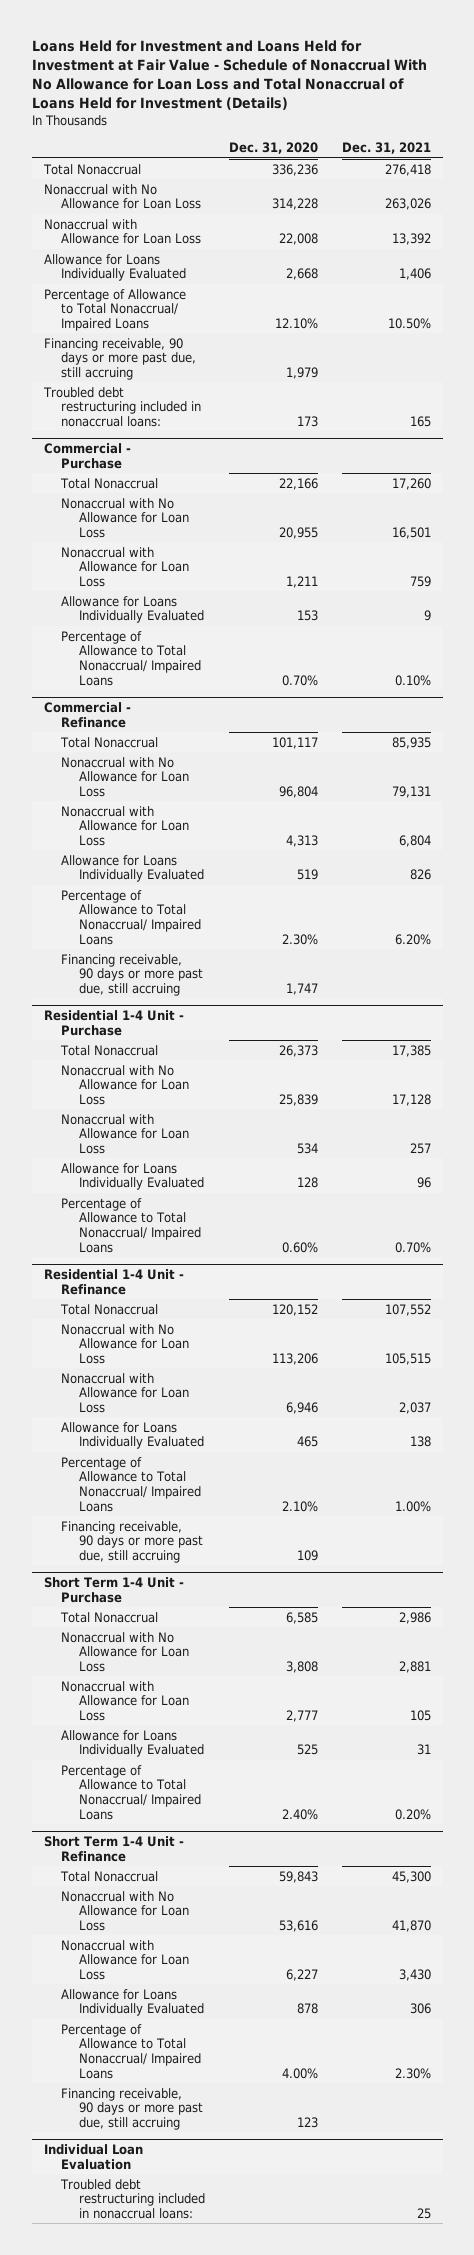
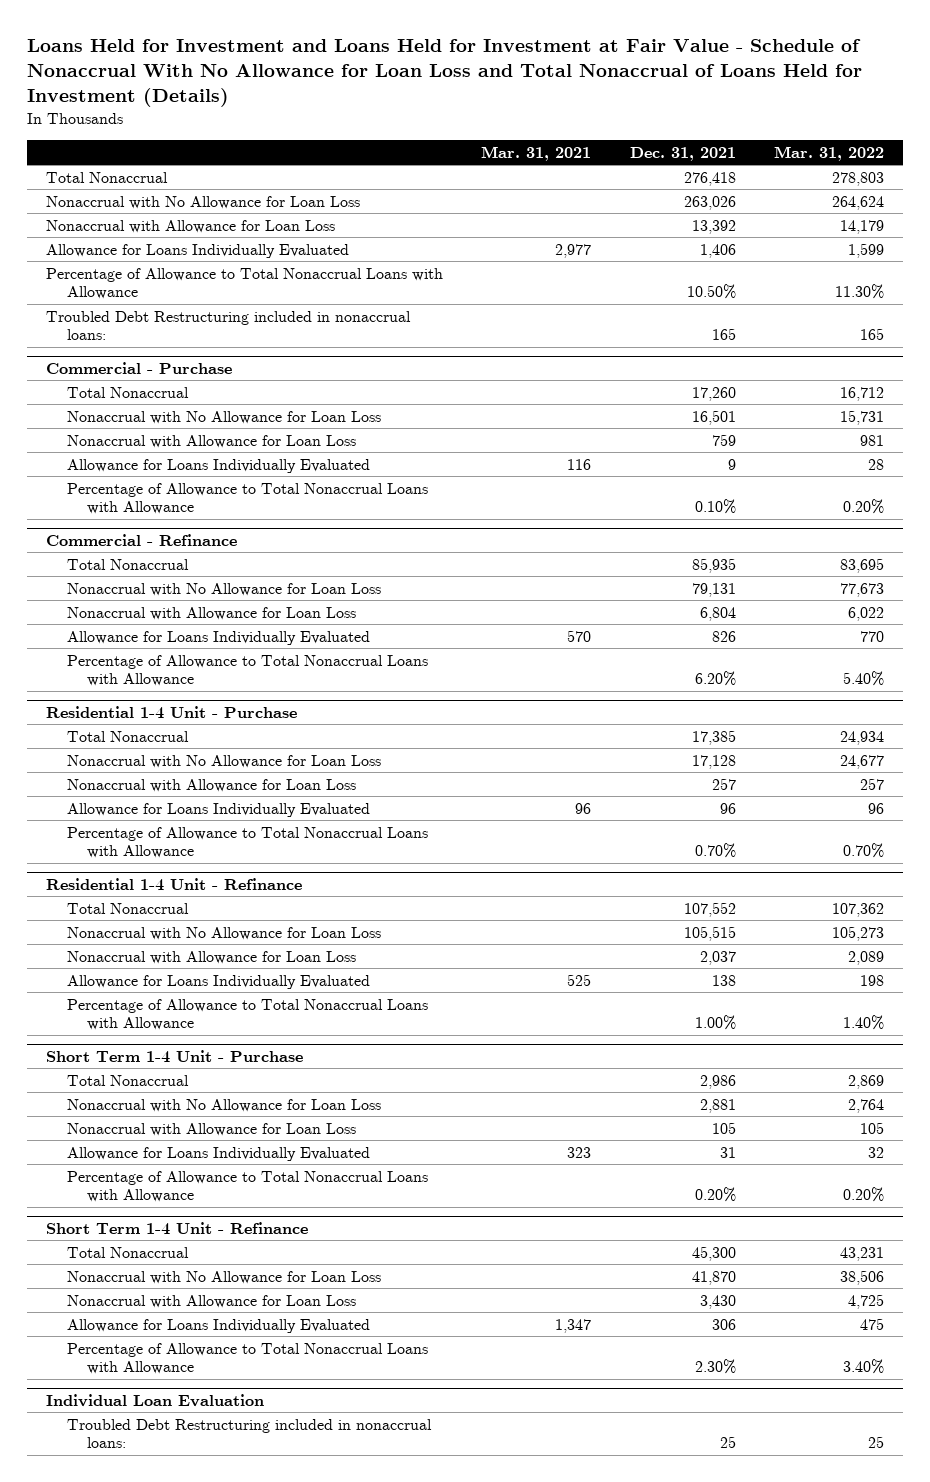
[229,142,319,155] Dec. 31, 2020 -> none
none -> [481,145,592,161] Mar. 31, 2021
none -> [773,145,884,161] Mar. 31, 2022
[43,337,197,380] Financing receivable, 90 days or more past due, still accruing -> none
[43,288,186,331] Percentage of Allowance to Total Nonaccrual/ Impaired Loans -> [46,267,444,300] Percentage of Allowance to Total Nonaccrual Loans with Allowance
[42,386,202,427] Troubled debt restructuring included in nonaccrual loans: -> [46,310,412,341] Troubled Debt Restructuring included in nonaccrual loans:
[61,630,202,686] Percentage of Allowance to Total Nonaccrual/ Impaired Loans -> [66,482,428,515] Percentage of Allowance to Total Nonaccrual Loans with Allowance
[61,953,204,996] Financing receivable, 90 days or more past due, still accruing -> none
[61,889,202,945] Percentage of Allowance to Total Nonaccrual/ Impaired Loans -> [66,654,428,687] Percentage of Allowance to Total Nonaccrual Loans with Allowance
[61,1197,202,1253] Percentage of Allowance to Total Nonaccrual/ Impaired Loans -> [66,826,428,859] Percentage of Allowance to Total Nonaccrual Loans with Allowance
[61,1520,204,1563] Financing receivable, 90 days or more past due, still accruing -> none
[61,1456,202,1512] Percentage of Allowance to Total Nonaccrual/ Impaired Loans -> [66,998,428,1031] Percentage of Allowance to Total Nonaccrual Loans with Allowance
[61,1764,202,1820] Percentage of Allowance to Total Nonaccrual/ Impaired Loans -> [66,1170,428,1203] Percentage of Allowance to Total Nonaccrual Loans with Allowance
[61,2087,204,2130] Financing receivable, 90 days or more past due, still accruing -> none
[61,2023,202,2079] Percentage of Allowance to Total Nonaccrual/ Impaired Loans -> [66,1342,428,1375] Percentage of Allowance to Total Nonaccrual Loans with Allowance
[60,2178,206,2219] Troubled debt restructuring included in nonaccrual loans: -> [66,1418,432,1449] Troubled Debt Restructuring included in nonaccrual loans:

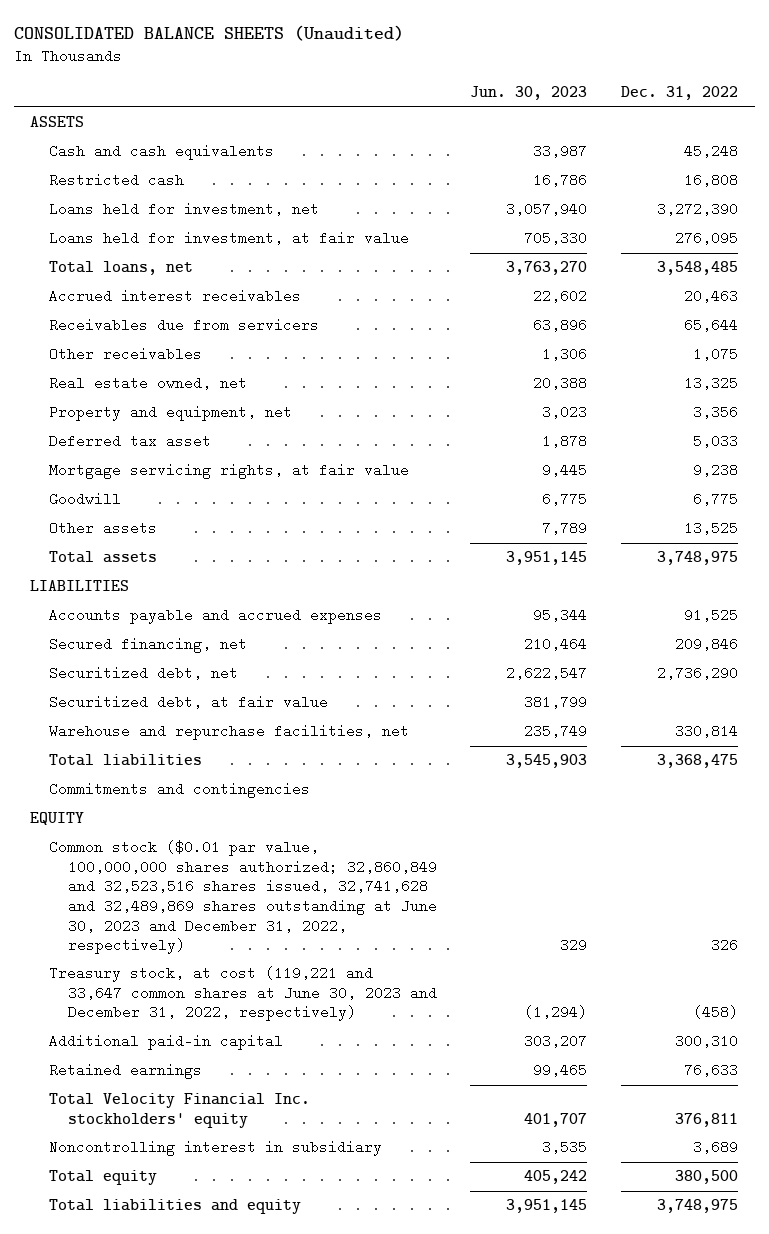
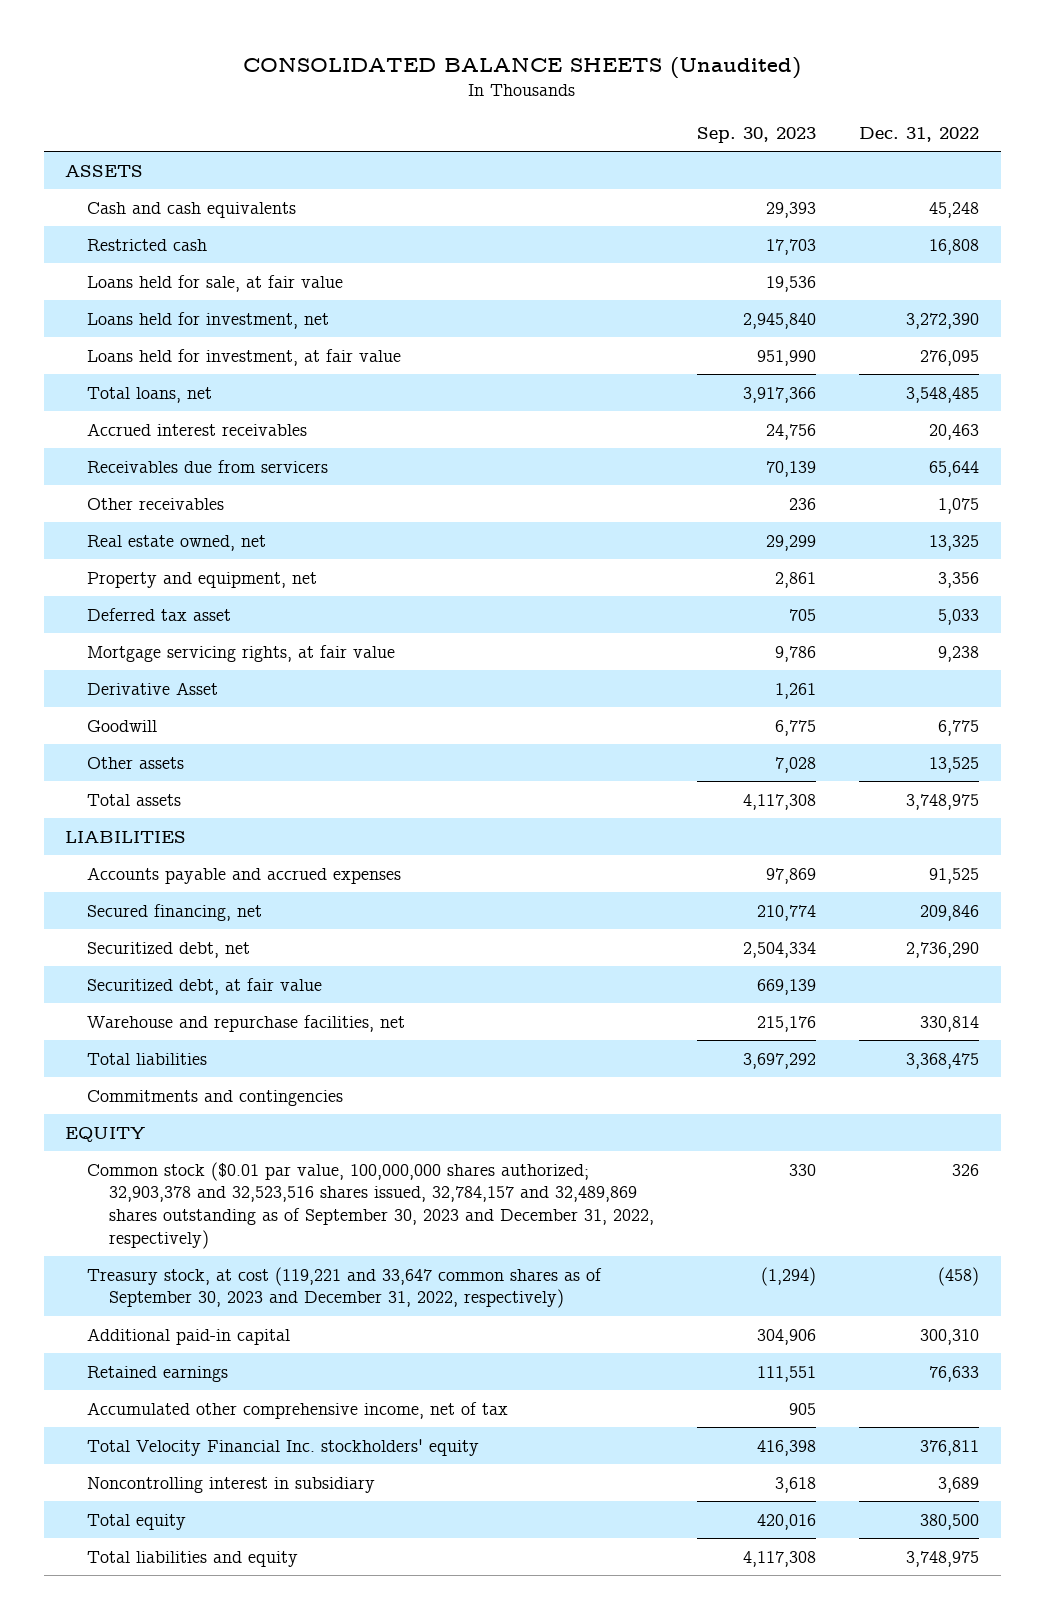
[470,86,588,101] Jun. 30, 2023 -> none
none -> [697,126,817,143] Sep. 30, 2023
none -> [87,274,344,292] Loans held for sale, at fair value
none -> [87,681,219,695] Derivative Asset
[49,840,437,955] Common stock ($0.01 par value, 100,000,000 shares authorized; 32,860,849 and 32,523,516 shares issued, 32,741,628 and 32,489,869 shares outstanding at June 30, 2023 and December 31, 2022, respectively) -> [87,1161,655,1250] Common stock ($0.01 par value, 100,000,000 shares authorized; 32,903,378 and 32,523,516 shares issued, 32,784,157 and 32,489,869 shares outstanding as of September 30, 2023 and December 31, 2022, respectively)
[49,966,437,1022] Treasury stock, at cost (119,221 and 33,647 common shares at June 30, 2023 and December 31, 2022, respectively) -> [87,1266,603,1309] Treasury stock, at cost (119,221 and 33,647 common shares as of September 30, 2023 and December 31, 2022, respectively)
none -> [87,1401,509,1419] Accumulated other comprehensive income, net of tax

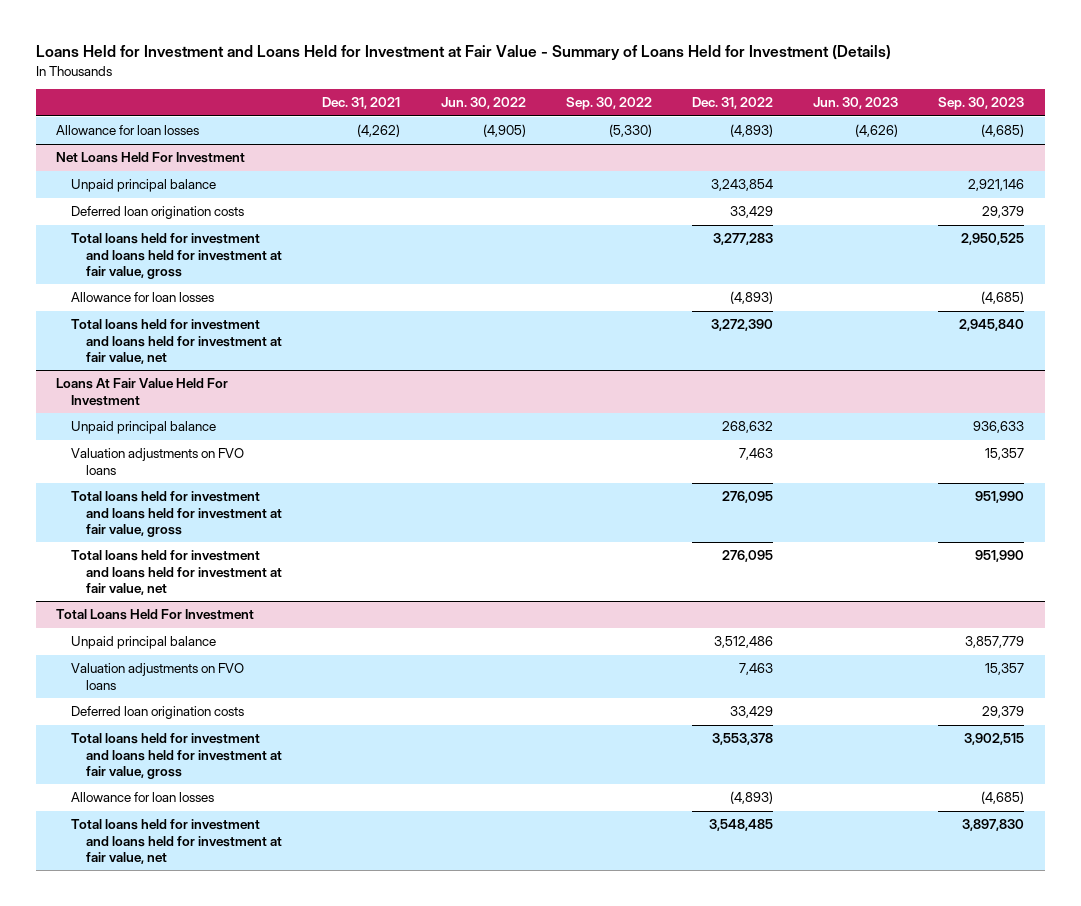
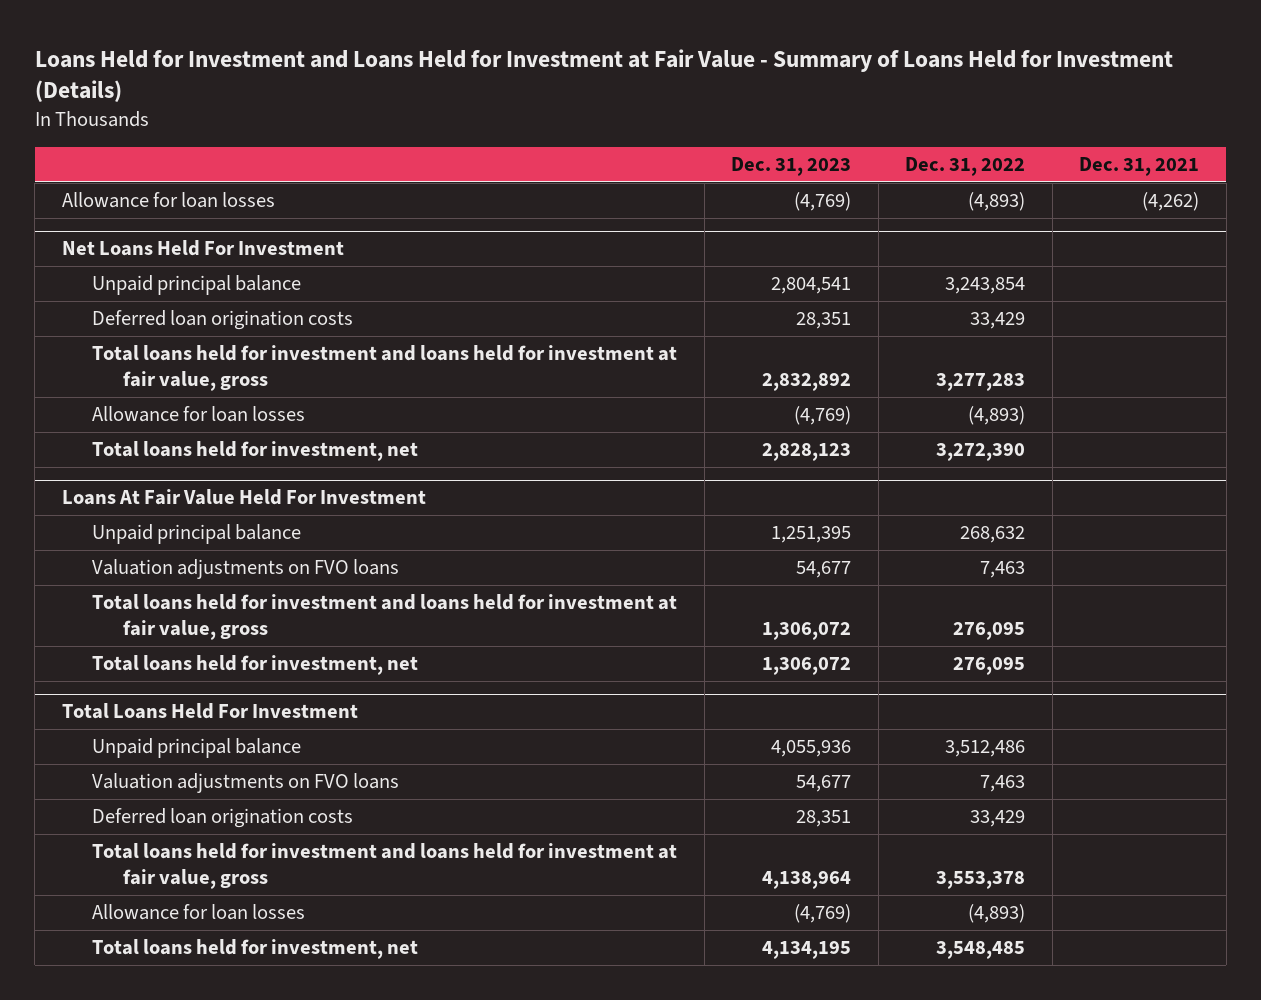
[440,97,526,110] Jun. 30, 2022 -> none
[565,97,652,111] Sep. 30, 2022 -> none
[813,97,899,110] Jun. 30, 2023 -> none
[938,97,1025,111] Sep. 30, 2023 -> none
none -> [731,157,852,177] Dec. 31, 2023
[71,319,283,364] Total loans held for investment and loans held for investment at fair value, net -> [92,441,419,462] Total loans held for investment, net
[71,550,283,595] Total loans held for investment and loans held for investment at fair value, net -> [92,655,419,676] Total loans held for investment, net
[71,819,283,864] Total loans held for investment and loans held for investment at fair value, net -> [92,939,419,960] Total loans held for investment, net

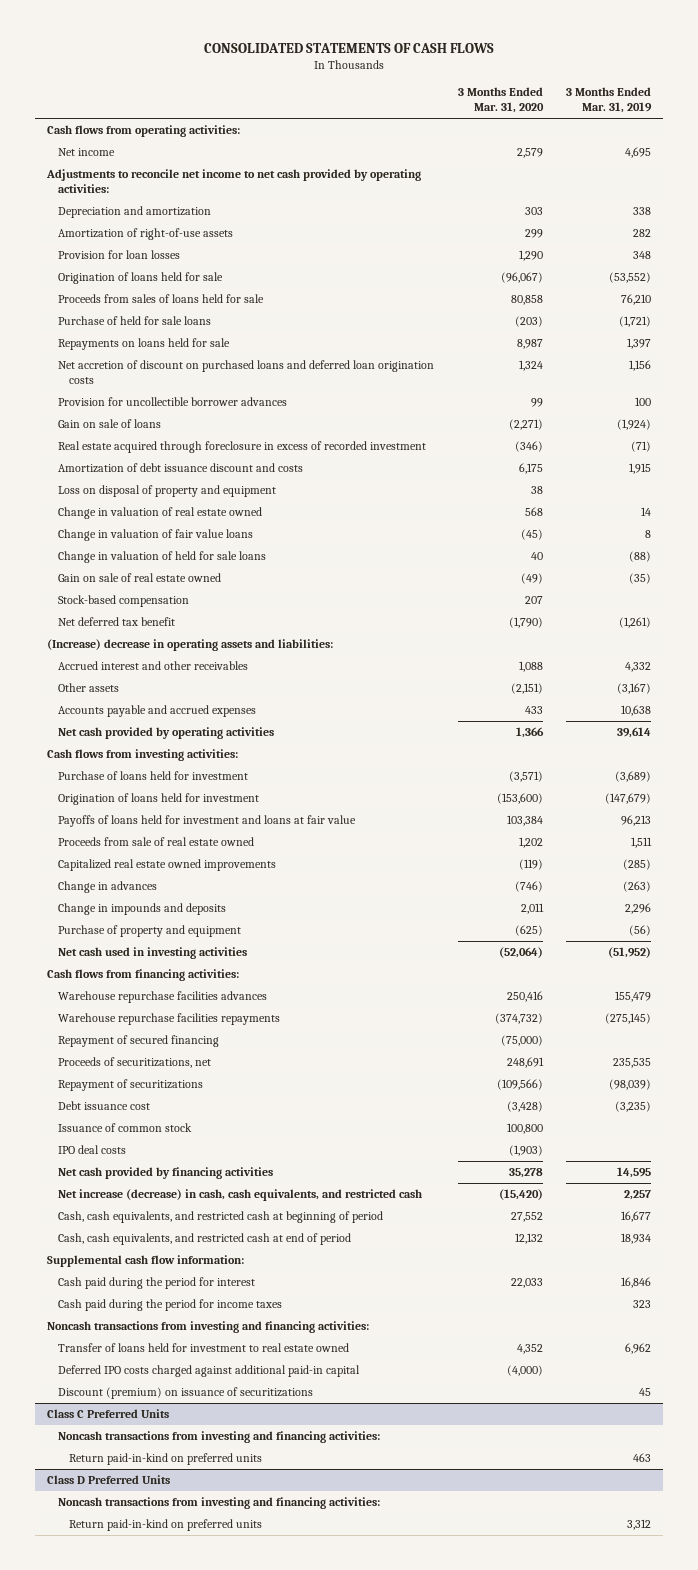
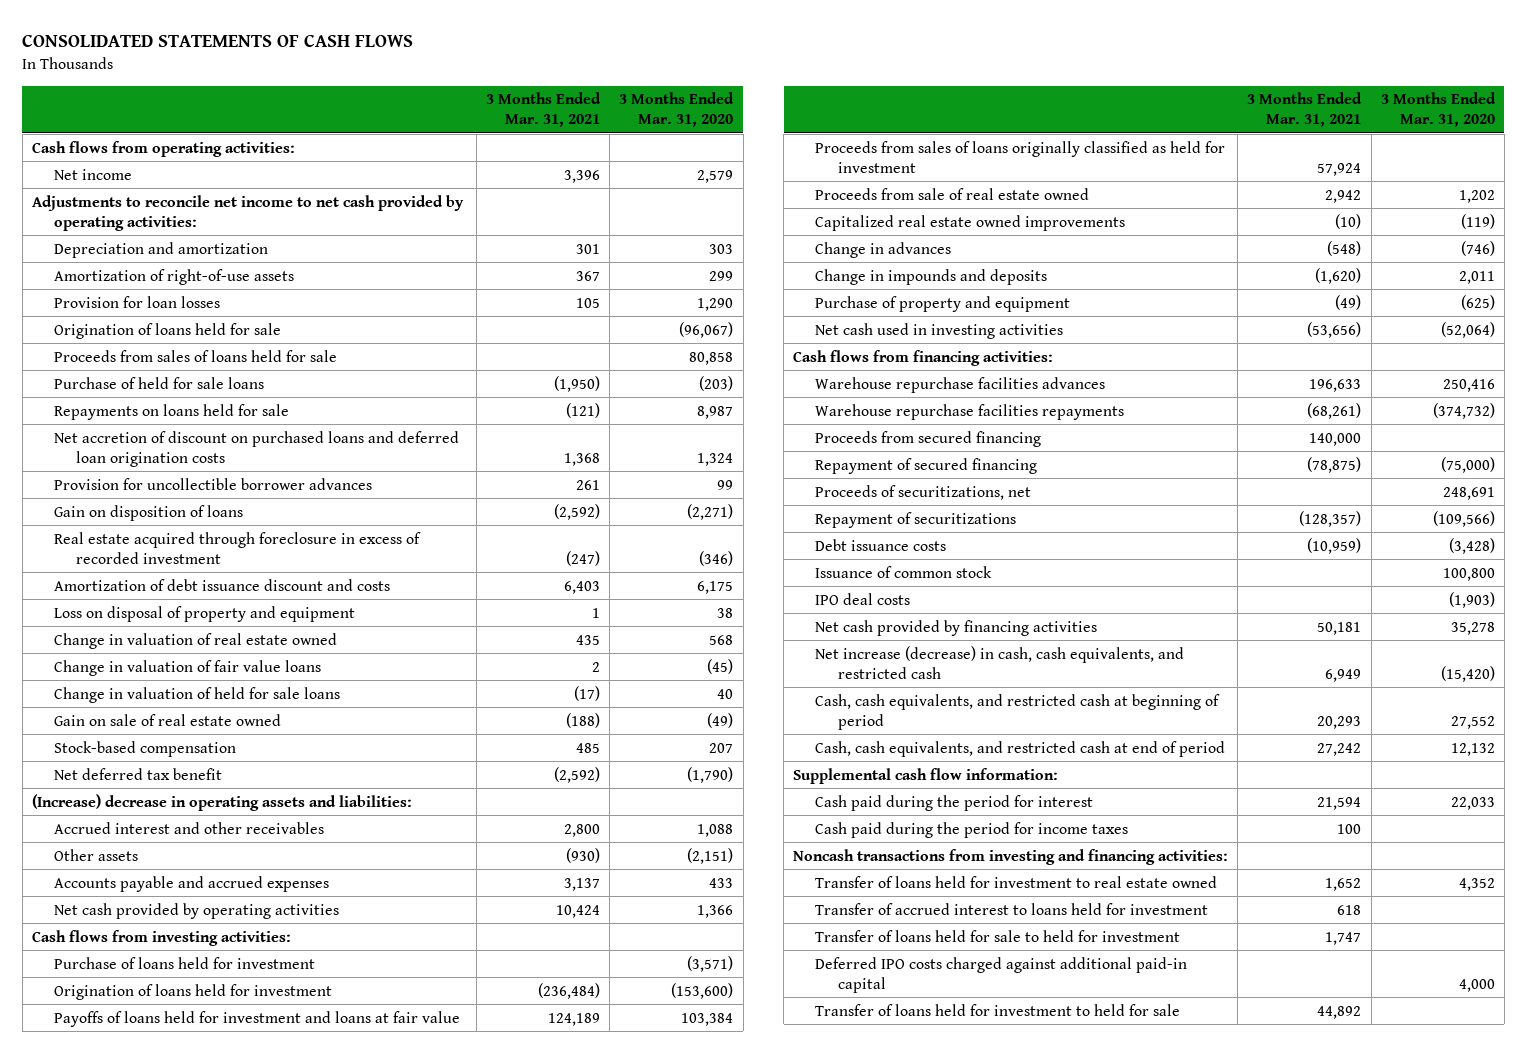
[566,87,653,114] 3 Months Ended Mar. 31, 2019 -> none
none -> [486,92,602,128] 3 Months Ended Mar. 31, 2021
[57,419,161,429] Gain on sale of loans -> [54,504,244,521] Gain on disposition of loans
none -> [815,140,1226,173] Proceeds from sales of loans originally classified as held for investment
none -> [815,430,1042,447] Proceeds from secured financing
[57,1101,150,1111] Debt issuance cost -> [815,538,947,551] Debt issuance costs
[57,1387,313,1400] Discount (premium) on issuance of securitizations -> none
[46,1409,169,1419] Class C Preferred Units -> none
[57,1431,380,1444] Noncash transactions from investing and financing activities: -> none
[69,1453,263,1466] Return paid-in-kind on preferred units -> none
[46,1475,170,1485] Class D Preferred Units -> none
[57,1497,380,1510] Noncash transactions from investing and financing activities: -> none
[69,1519,263,1532] Return paid-in-kind on preferred units -> none
none -> [815,902,1209,915] Transfer of accrued interest to loans held for investment
none -> [815,929,1181,942] Transfer of loans held for sale to held for investment
[506,1365,543,1377] (4,000) -> [1458,978,1495,992] 4,000
none -> [815,1003,1181,1016] Transfer of loans held for investment to held for sale

